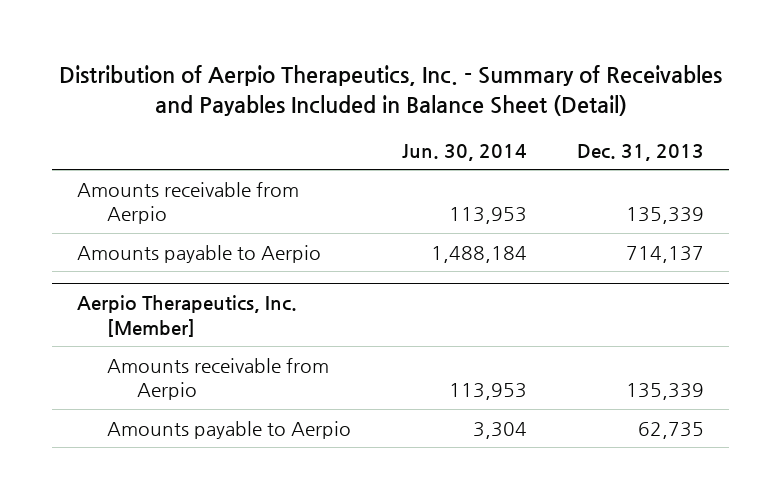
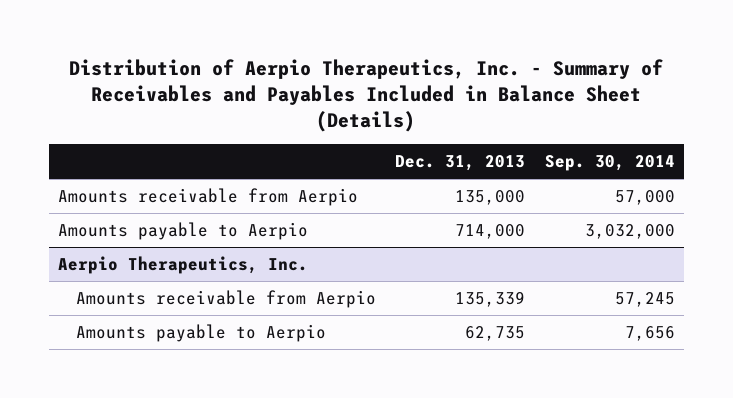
[58,65,722,116] Distribution of Aerpio Therapeutics, Inc. - Summary of Receivables and Payables Included in Balance Sheet (Detail) -> [69,58,664,133] Distribution of Aerpio Therapeutics, Inc. - Summary of Receivables and Payables Included in Balance Sheet (Details)
[401,143,527,161] Jun. 30, 2014 -> none
none -> [544,155,675,172] Sep. 30, 2014
[626,207,705,225] 135,339 -> [455,189,526,205] 135,000
[626,245,705,263] 714,137 -> [455,223,526,239] 714,000
[77,295,298,337] Aerpio Therapeutics, Inc. [Member] -> [58,255,309,274] Aerpio Therapeutics, Inc.

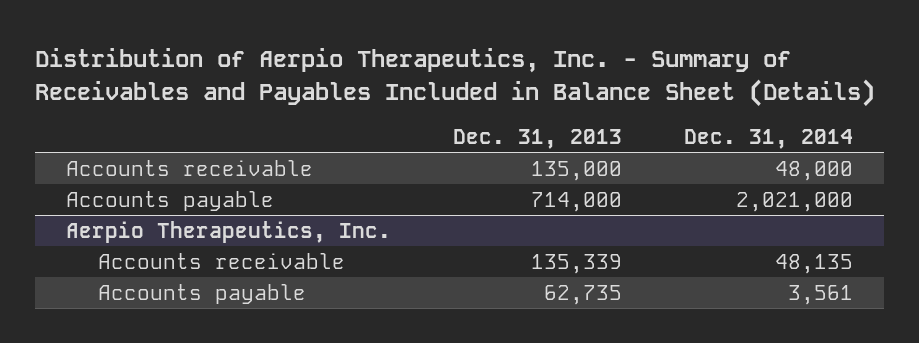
[544,155,675,172] Sep. 30, 2014 -> none
none -> [684,128,854,149] Dec. 31, 2014
[58,187,359,206] Amounts receivable from Aerpio -> [65,159,313,176] Accounts receivable
[58,221,309,240] Amounts payable to Aerpio -> [65,190,274,211] Accounts payable
[76,289,377,308] Amounts receivable from Aerpio -> [97,252,345,269] Accounts receivable
[76,323,327,342] Amounts payable to Aerpio -> [97,283,306,304] Accounts payable

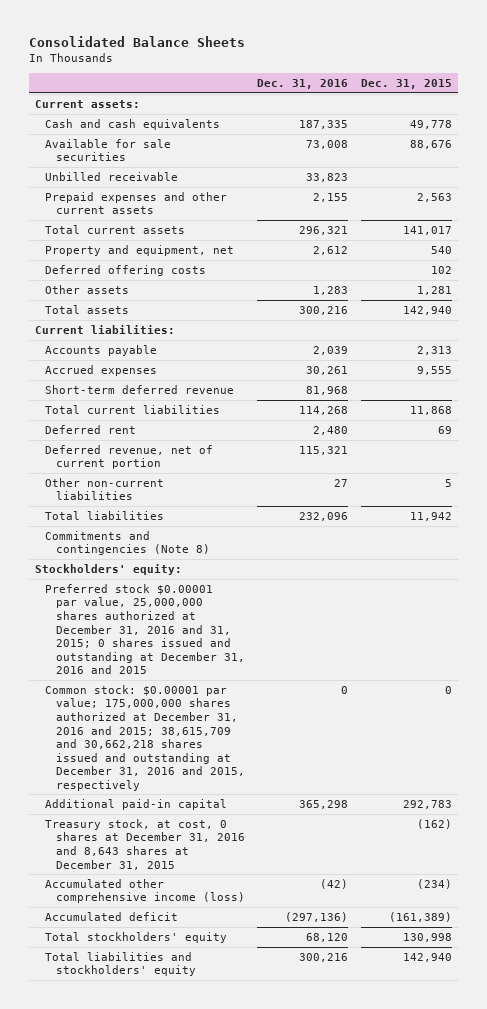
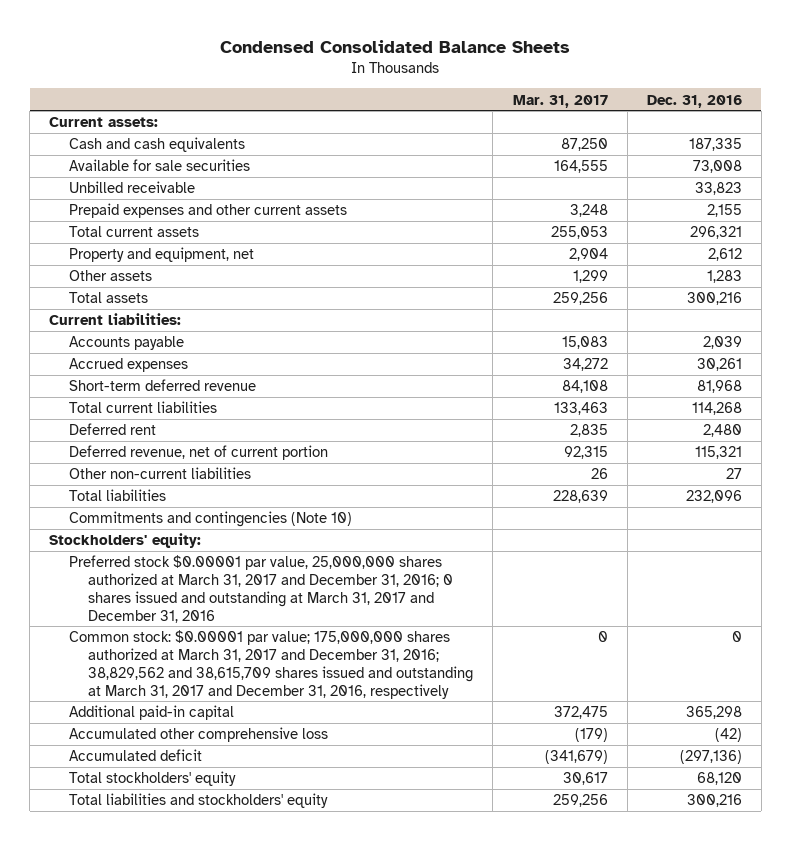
[29,35,246,47] Consolidated Balance Sheets -> [220,40,571,54] Condensed Consolidated Balance Sheets
[360,78,452,89] Dec. 31, 2015 -> none
none -> [512,94,608,108] Mar. 31, 2017
[45,264,207,276] Deferred offering costs -> none
[45,530,210,556] Commitments and contingencies (Note 8) -> [68,511,352,528] Commitments and contingencies (Note 10)
[45,583,245,675] Preferred stock $0.00001 par value, 25,000,000 shares authorized at December 31, 2016 and 31, 2015; 0 shares issued and outstanding at December 31, 2016 and 2015 -> [68,555,454,623] Preferred stock $0.00001 par value, 25,000,000 shares authorized at March 31, 2017 and December 31, 2016; 0 shares issued and outstanding at March 31, 2017 and December 31, 2016
[45,684,245,791] Common stock: $0.00001 par value; 175,000,000 shares authorized at December 31, 2016 and 2015; 38,615,709 and 30,662,218 shares issued and outstanding at December 31, 2016 and 2015, respectively -> [68,630,474,699] Common stock: $0.00001 par value; 175,000,000 shares authorized at March 31, 2017 and December 31, 2016; 38,829,562 and 38,615,709 shares issued and outstanding at March 31, 2017 and December 31, 2016, respectively
[45,818,245,870] Treasury stock, at cost, 0 shares at December 31, 2016 and 8,643 shares at December 31, 2015 -> none
[45,878,245,904] Accumulated other comprehensive income (loss) -> [68,727,328,743] Accumulated other comprehensive loss

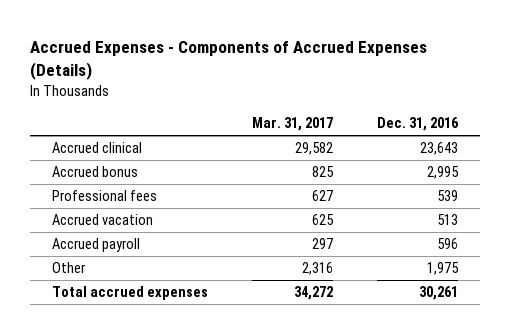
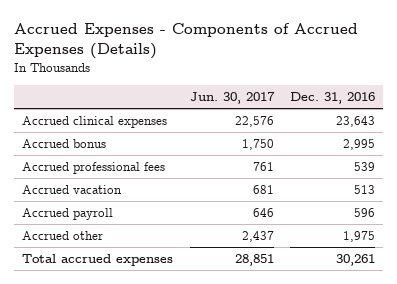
[252,117,334,132] Mar. 31, 2017 -> none
none -> [189,91,275,104] Jun. 30, 2017
[52,142,143,154] Accrued clinical -> [22,115,168,128] Accrued clinical expenses
[52,190,158,202] Professional fees -> [22,161,166,174] Accrued professional fees
[52,262,86,274] Other -> [22,230,104,240] Accrued other

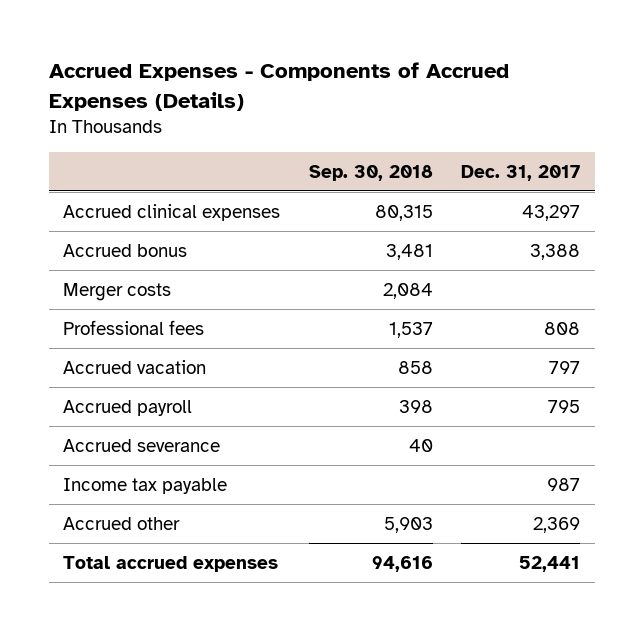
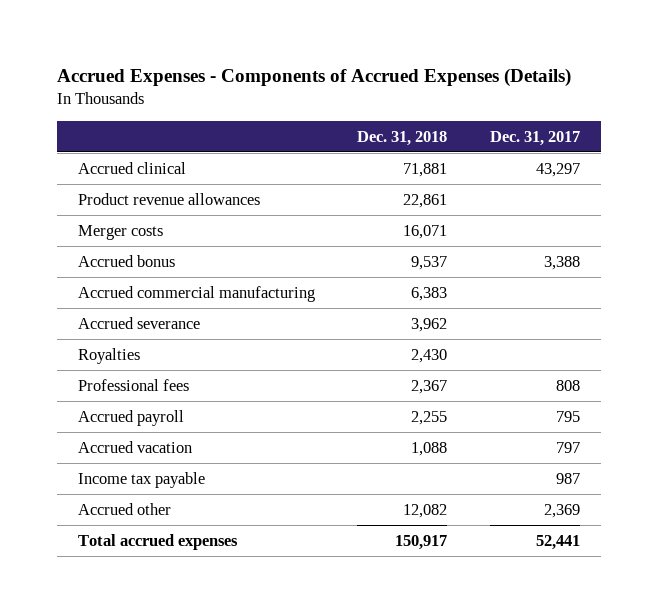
[308,164,433,181] Sep. 30, 2018 -> none
none -> [357,130,448,146] Dec. 31, 2018
[63,203,281,221] Accrued clinical expenses -> [77,161,186,174] Accrued clinical
none -> [77,192,260,205] Product revenue allowances
[63,243,188,257] Accrued bonus -> [77,254,175,267] Accrued bonus
none -> [77,285,315,302] Accrued commercial manufacturing
[63,438,221,452] Accrued severance -> [77,316,200,329] Accrued severance
none -> [77,347,140,364] Royalties
[63,359,207,374] Accrued vacation -> [77,440,192,453] Accrued vacation

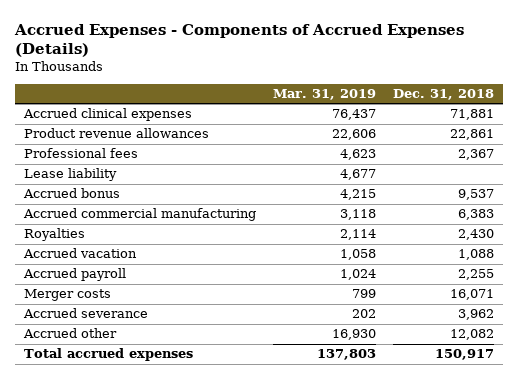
[489,130,580,146] Dec. 31, 2017 -> none
none -> [272,89,376,101] Mar. 31, 2019
[77,161,186,174] Accrued clinical -> [22,108,192,122] Accrued clinical expenses
[77,378,189,391] Professional fees -> [23,148,138,159] Professional fees
none -> [23,168,117,182] Lease liability
[77,471,205,488] Income tax payable -> none
[77,409,184,426] Accrued payroll -> [22,268,126,282] Accrued payroll
[77,224,163,240] Merger costs -> [23,289,111,302] Merger costs
[77,316,200,329] Accrued severance -> [22,308,148,319] Accrued severance

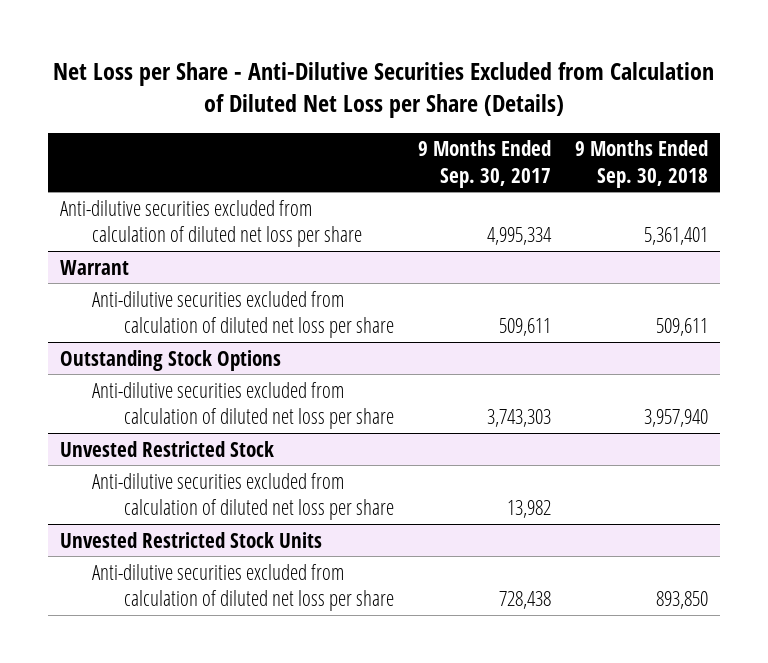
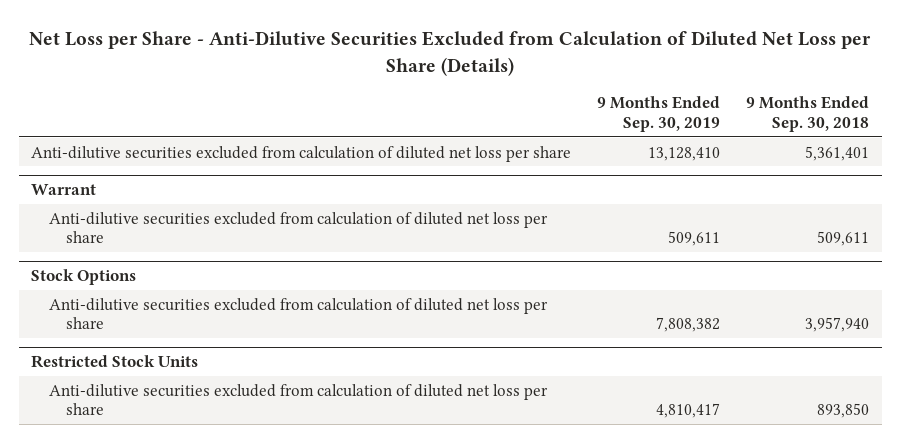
[418,140,552,188] 9 Months Ended Sep. 30, 2017 -> none
none -> [597,96,721,133] 9 Months Ended Sep. 30, 2019
[60,349,282,371] Outstanding Stock Options -> [31,269,137,286] Stock Options
[60,440,275,457] Unvested Restricted Stock -> none
[92,472,395,520] Anti-dilutive securities excluded from calculation of diluted net loss per share -> none
[60,531,323,548] Unvested Restricted Stock Units -> [31,355,199,369] Restricted Stock Units

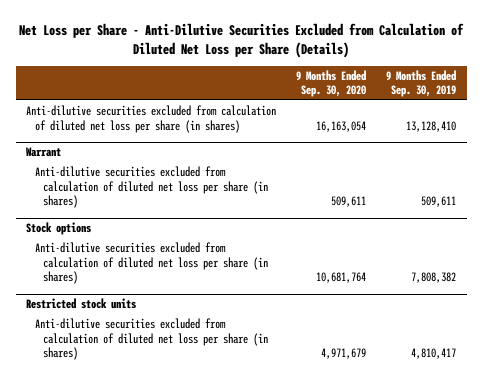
[745,96,869,133] 9 Months Ended Sep. 30, 2018 -> none
none -> [296,69,367,98] 9 Months Ended Sep. 30, 2020
[31,145,572,162] Anti-dilutive securities excluded from calculation of diluted net loss per share -> [25,104,276,133] Anti-dilutive securities excluded from calculation of diluted net loss per share (in shares)
[48,211,548,244] Anti-dilutive securities excluded from calculation of diluted net loss per share -> [34,165,269,209] Anti-dilutive securities excluded from calculation of diluted net loss per share (in shares)
[31,269,137,286] Stock Options -> [25,222,91,236] Stock options
[48,297,548,330] Anti-dilutive securities excluded from calculation of diluted net loss per share -> [34,241,269,285] Anti-dilutive securities excluded from calculation of diluted net loss per share (in shares)
[31,355,199,369] Restricted Stock Units -> [25,298,136,310] Restricted stock units
[48,383,548,416] Anti-dilutive securities excluded from calculation of diluted net loss per share -> [34,317,269,361] Anti-dilutive securities excluded from calculation of diluted net loss per share (in shares)

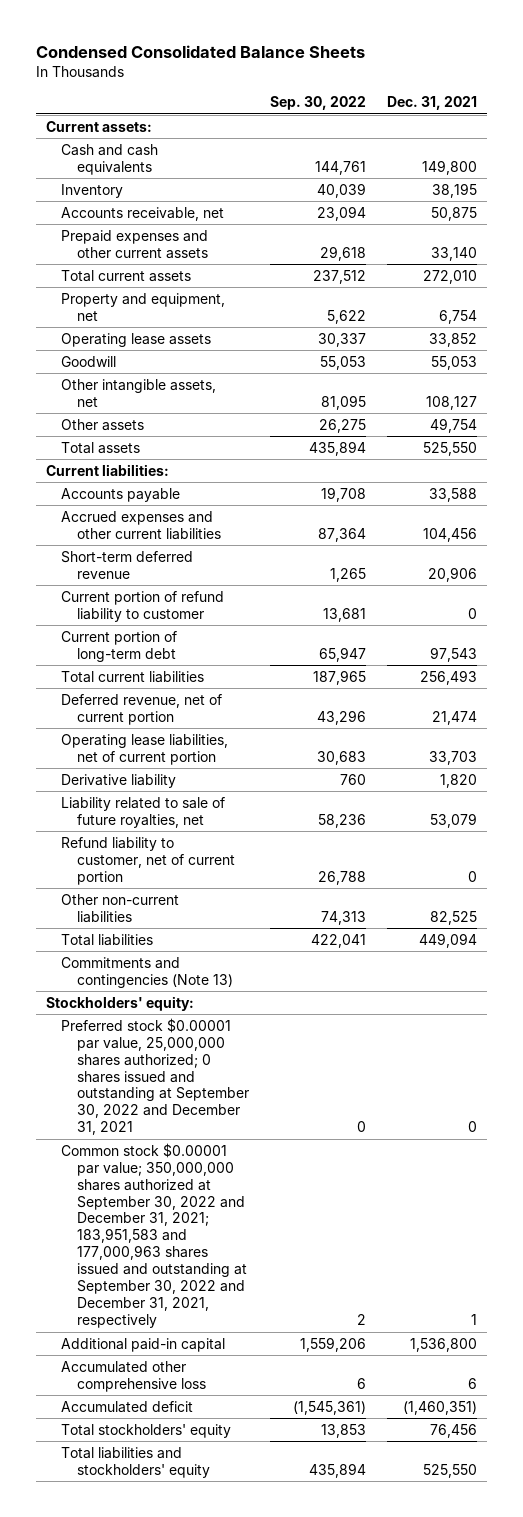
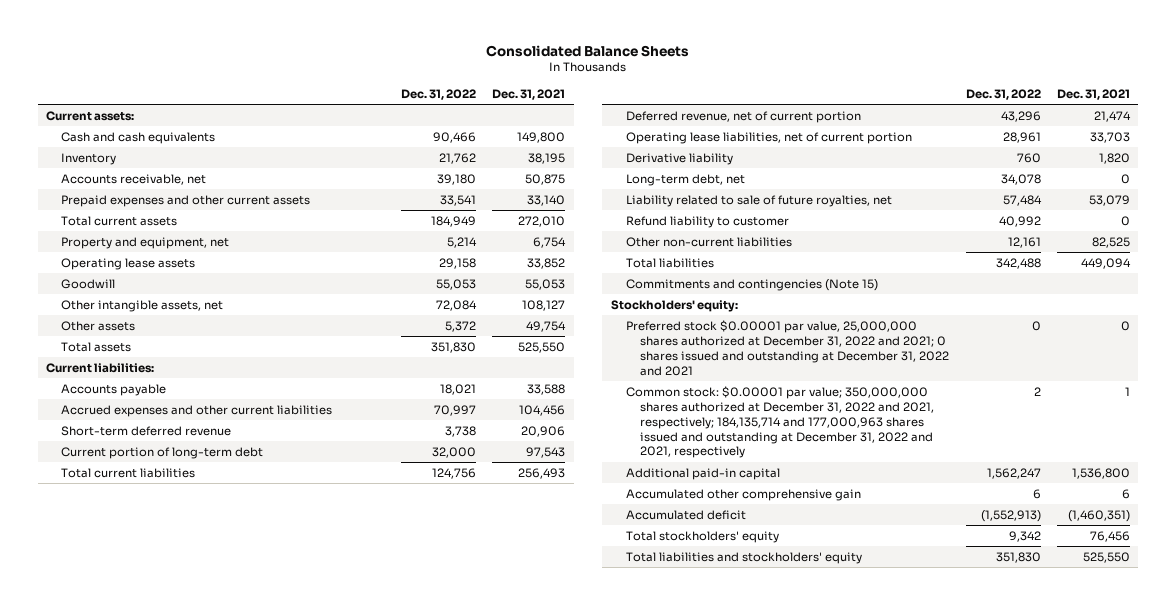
[35,44,365,58] Condensed Consolidated Balance Sheets -> [486,44,690,57] Consolidated Balance Sheets
[269,96,366,111] Sep. 30, 2022 -> none
none -> [401,88,477,100] Dec. 31, 2022
[61,590,225,622] Current portion of refund liability to customer -> none
none -> [625,173,745,186] Long-term debt, net
[61,836,235,885] Refund liability to customer, net of current portion -> [625,215,789,228] Refund liability to customer
[61,956,233,988] Commitments and contingencies (Note 13) -> [625,278,878,291] Commitments and contingencies (Note 15)
[61,1017,249,1136] Preferred stock $0.00001 par value, 25,000,000 shares authorized; 0 shares issued and outstanding at September 30, 2022 and December 31, 2021 -> [625,319,950,376] Preferred stock $0.00001 par value, 25,000,000 shares authorized at December 31, 2022 and 2021; 0 shares issued and outstanding at December 31, 2022 and 2021
[61,1142,247,1329] Common stock $0.00001 par value; 350,000,000 shares authorized at September 30, 2022 and December 31, 2021; 183,951,583 and 177,000,963 shares issued and outstanding at September 30, 2022 and December 31, 2021, respectively -> [625,385,935,459] Common stock: $0.00001 par value; 350,000,000 shares authorized at December 31, 2022 and 2021, respectively; 184,135,714 and 177,000,963 shares issued and outstanding at December 31, 2022 and 2021, respectively
[61,1360,206,1392] Accumulated other comprehensive loss -> [625,488,861,501] Accumulated other comprehensive gain

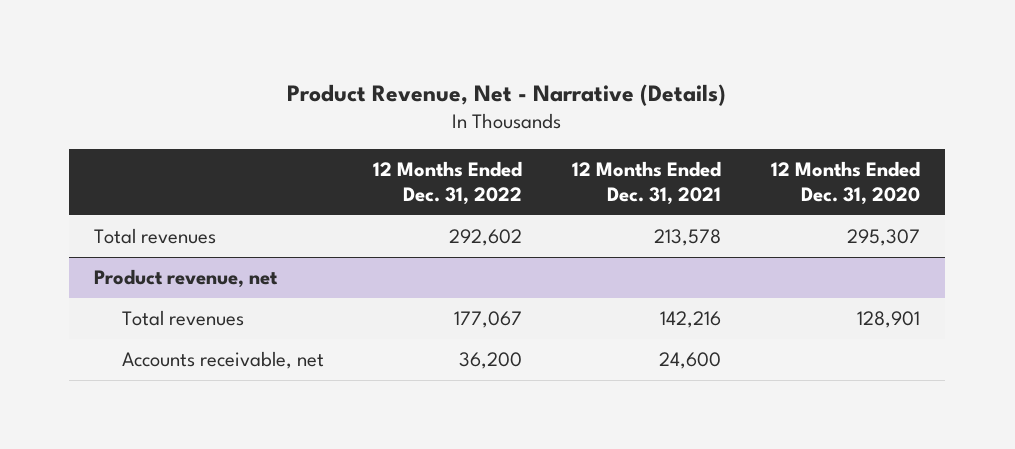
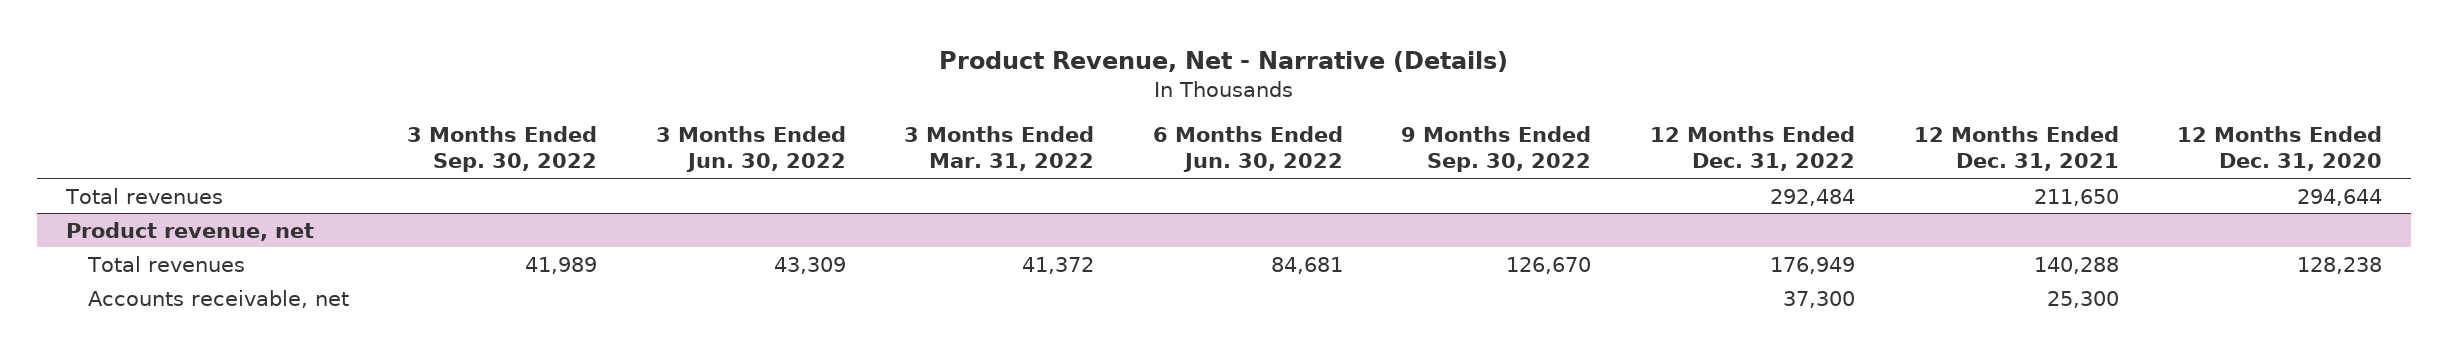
none -> [407,125,598,173] 3 Months Ended Sep. 30, 2022
none -> [655,125,846,173] 3 Months Ended Jun. 30, 2022
none -> [904,125,1095,172] 3 Months Ended Mar. 31, 2022
none -> [1152,125,1343,173] 6 Months Ended Jun. 30, 2022
none -> [1401,125,1592,173] 9 Months Ended Sep. 30, 2022
[449,229,523,247] 292,602 -> [1769,188,1855,206] 292,484
[654,229,722,247] 213,578 -> [2033,188,2119,206] 211,650
[847,229,921,247] 295,307 -> [2297,188,2383,206] 294,644
[454,311,523,329] 177,067 -> [1769,256,1855,274] 176,949
[660,311,722,329] 142,216 -> [2033,256,2119,274] 140,288
[857,311,921,329] 128,901 -> [2297,256,2383,274] 128,238
[459,352,523,370] 36,200 -> [1782,290,1855,308] 37,300
[659,352,722,370] 24,600 -> [2046,290,2119,308] 25,300

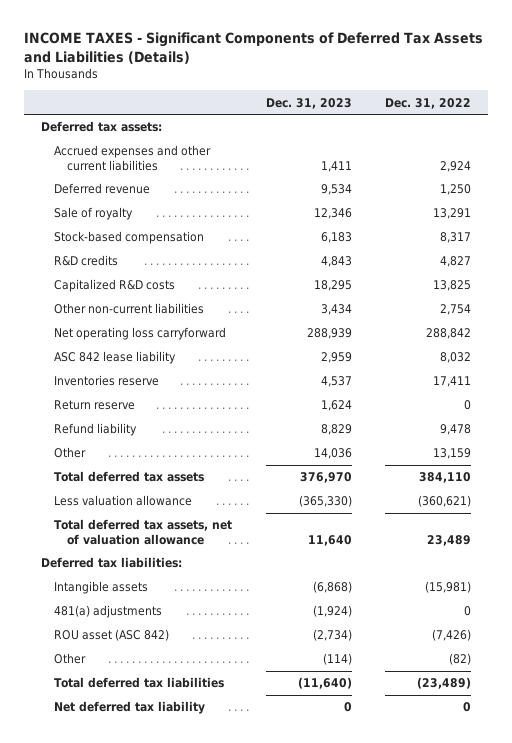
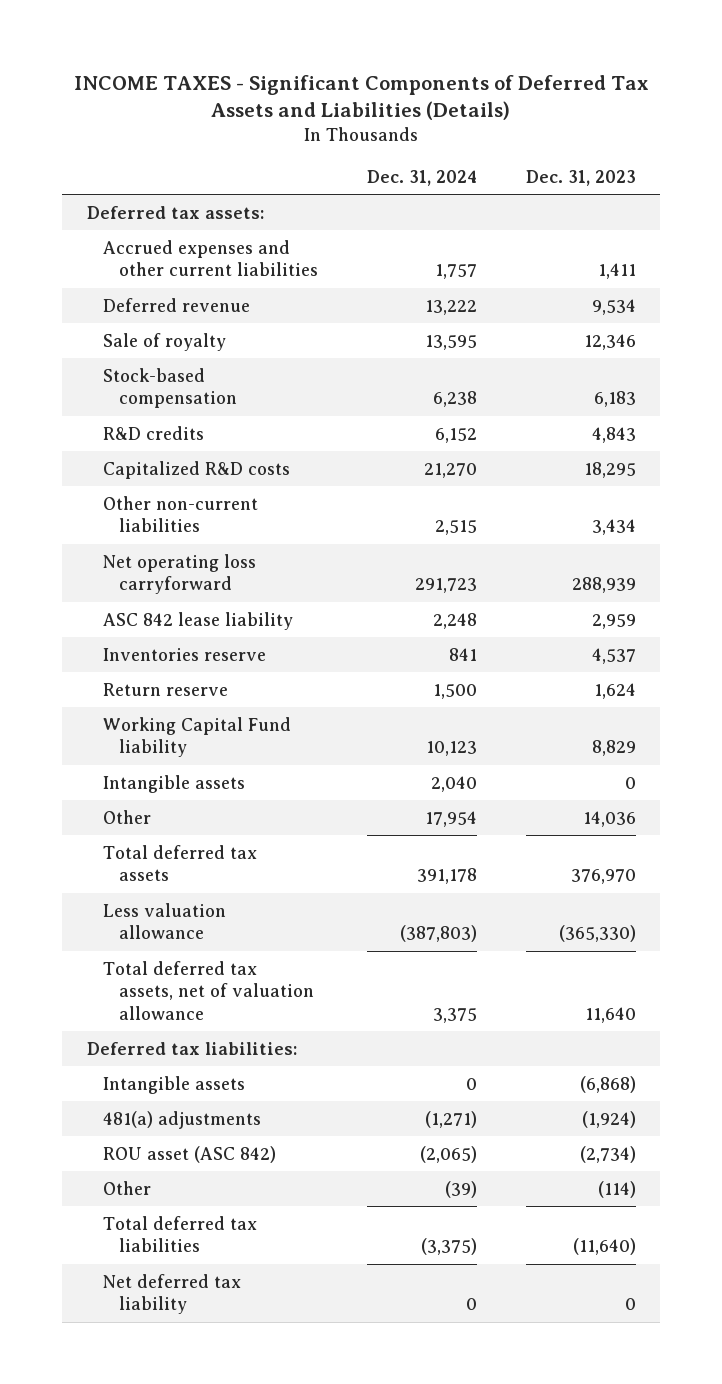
[385,97,472,109] Dec. 31, 2022 -> none
none -> [366,169,477,186] Dec. 31, 2024
[53,423,137,437] Refund liability -> [102,716,291,758] Working Capital Fund liability
none -> [102,774,245,793] Intangible assets

